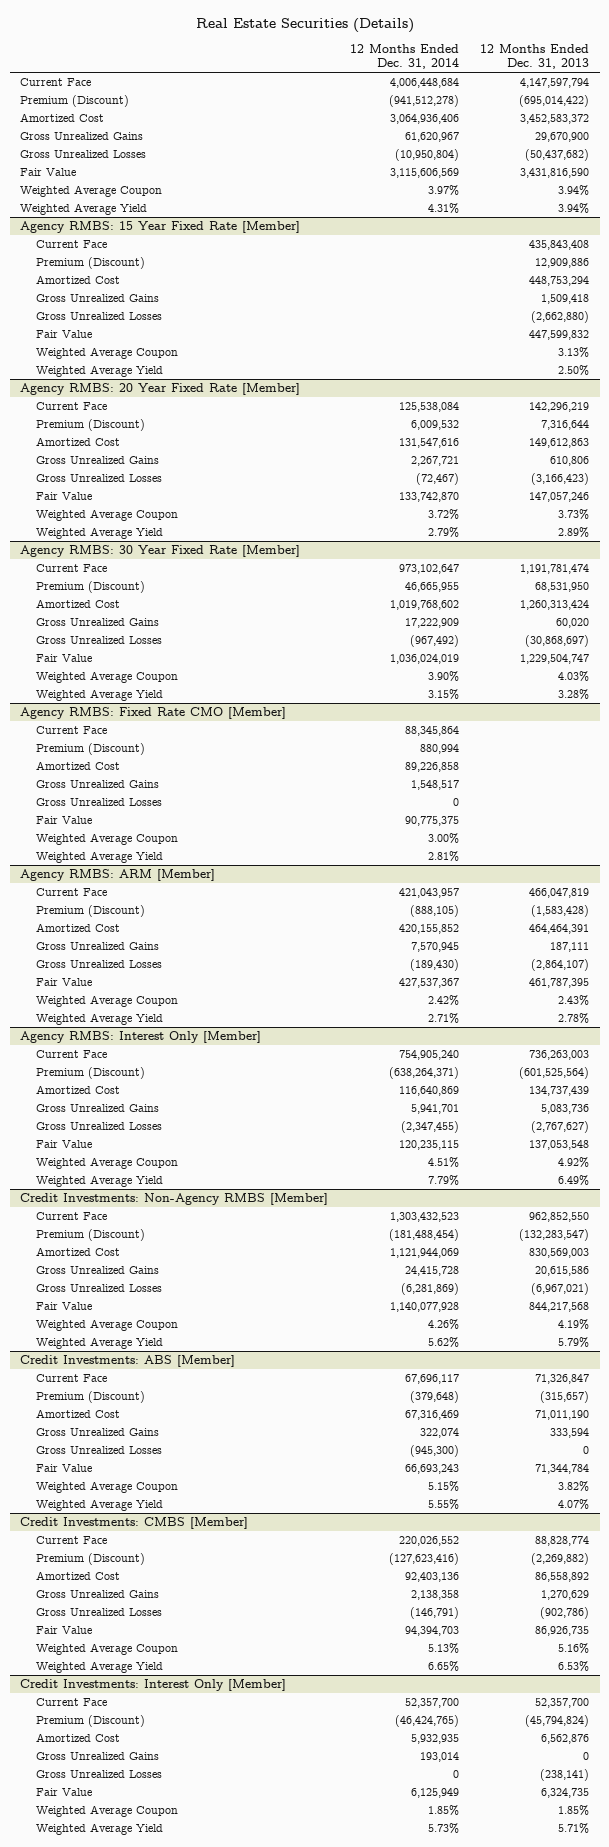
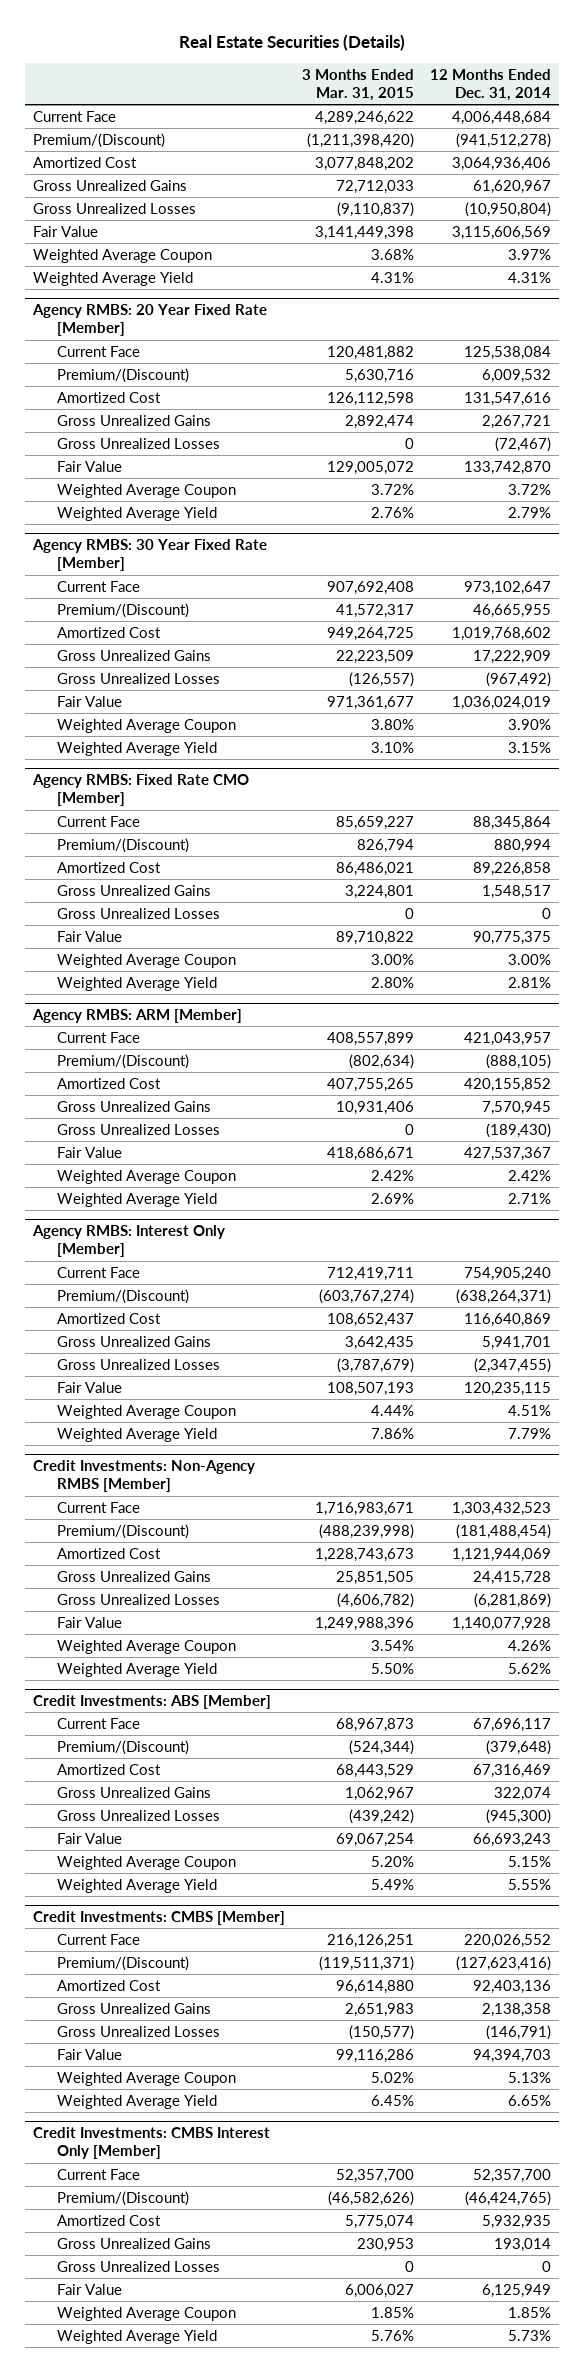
[480,44,590,70] 12 Months Ended Dec. 31, 2013 -> none
none -> [301,68,414,102] 3 Months Ended Mar. 31, 2015
[20,95,130,108] Premium (Discount) -> [33,132,166,148] Premium/(Discount)
[20,221,301,234] Agency RMBS: 15 Year Fixed Rate [Member] -> none
[35,240,107,249] Current Face -> none
[35,257,145,270] Premium (Discount) -> none
[35,275,120,285] Amortized Cost -> none
[35,294,159,303] Gross Unrealized Gains -> none
[35,312,162,321] Gross Unrealized Losses -> none
[35,330,92,339] Fair Value -> none
[35,347,178,360] Weighted Average Coupon -> none
[35,365,163,378] Weighted Average Yield -> none
[35,419,145,432] Premium (Discount) -> [56,367,189,383] Premium/(Discount)
[35,581,145,594] Premium (Discount) -> [56,602,189,618] Premium/(Discount)
[35,743,145,756] Premium (Discount) -> [56,837,189,853] Premium/(Discount)
[35,905,145,918] Premium (Discount) -> [56,1053,189,1069] Premium/(Discount)
[35,1067,145,1080] Premium (Discount) -> [56,1288,189,1304] Premium/(Discount)
[35,1229,145,1242] Premium (Discount) -> [56,1523,189,1539] Premium/(Discount)
[35,1391,145,1404] Premium (Discount) -> [56,1739,189,1755] Premium/(Discount)
[35,1553,145,1566] Premium (Discount) -> [56,1955,189,1971] Premium/(Discount)
[20,1679,287,1692] Credit Investments: Interest Only [Member] -> [33,2127,271,2160] Credit Investments: CMBS Interest Only [Member]
[35,1715,145,1728] Premium (Discount) -> [56,2190,189,2206] Premium/(Discount)

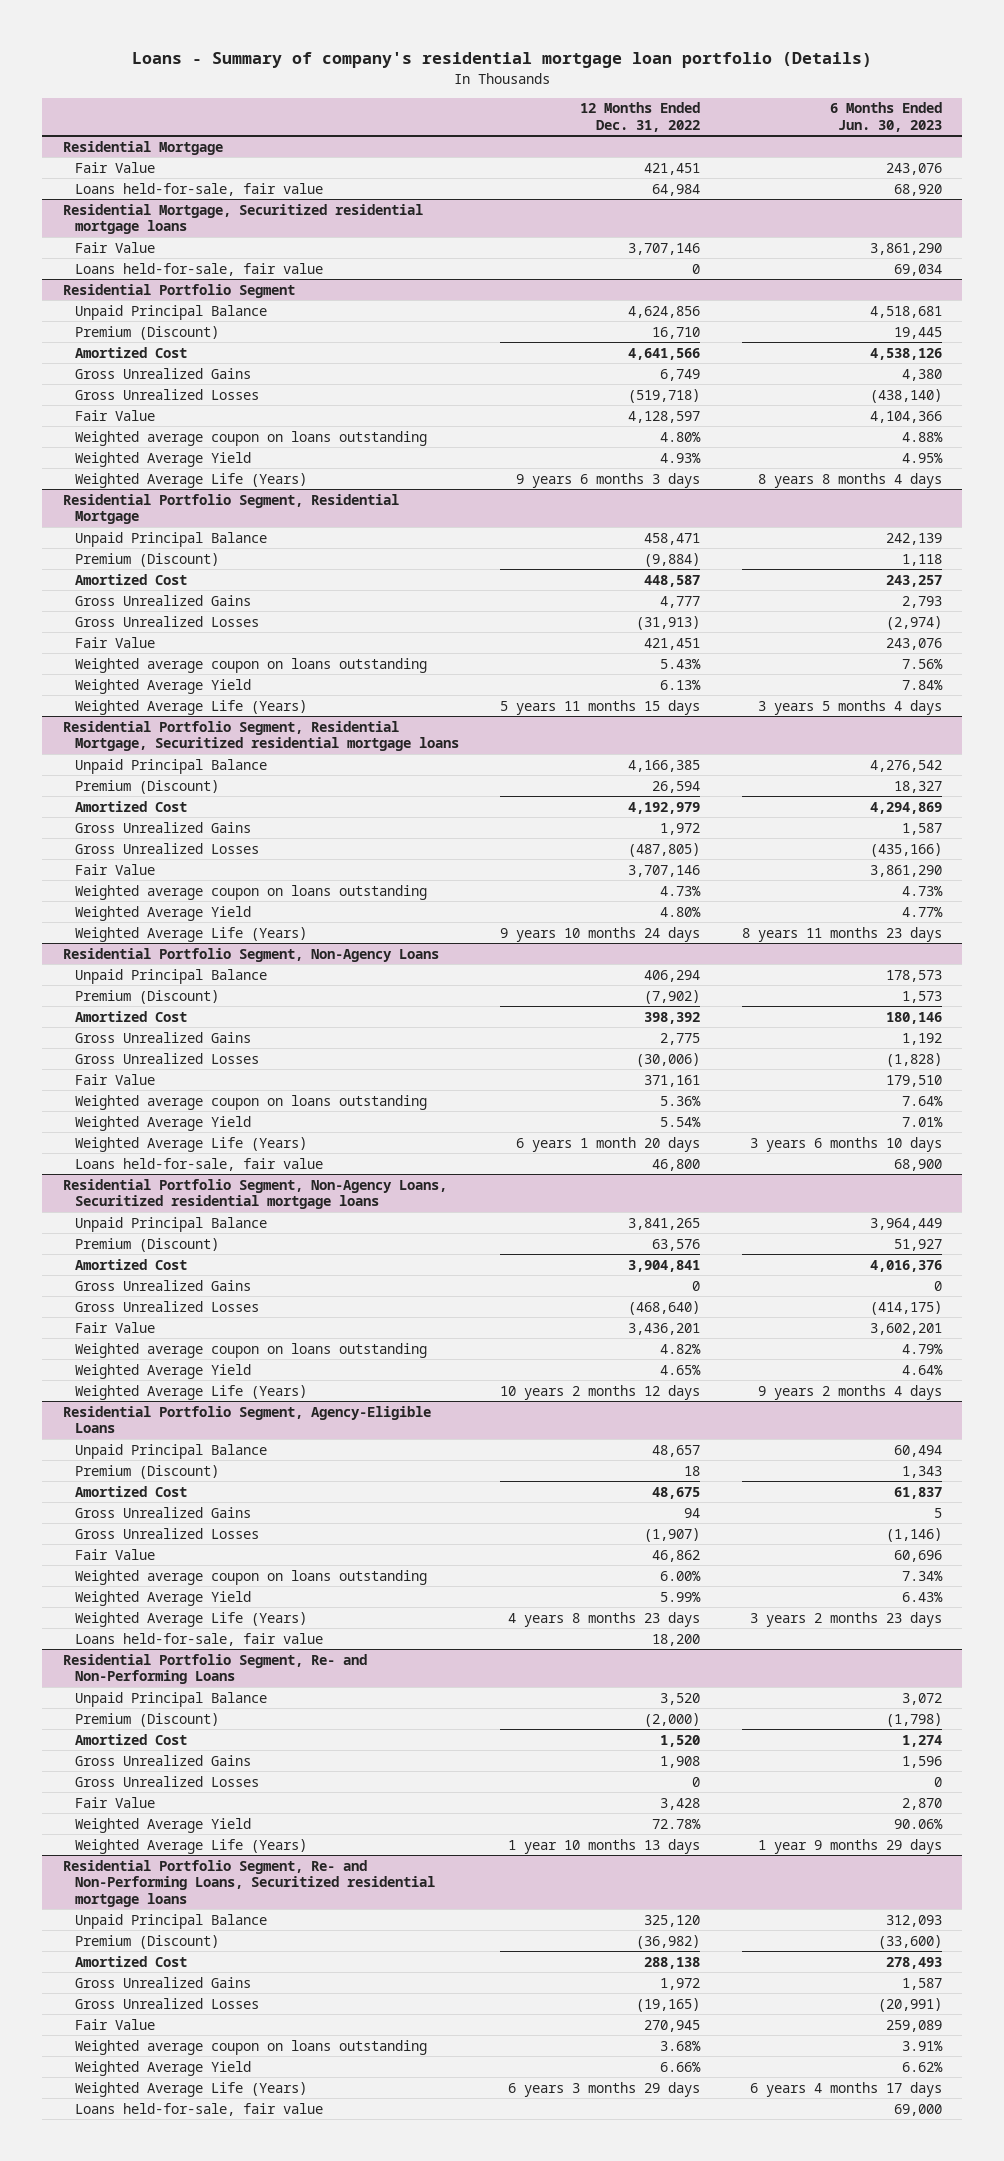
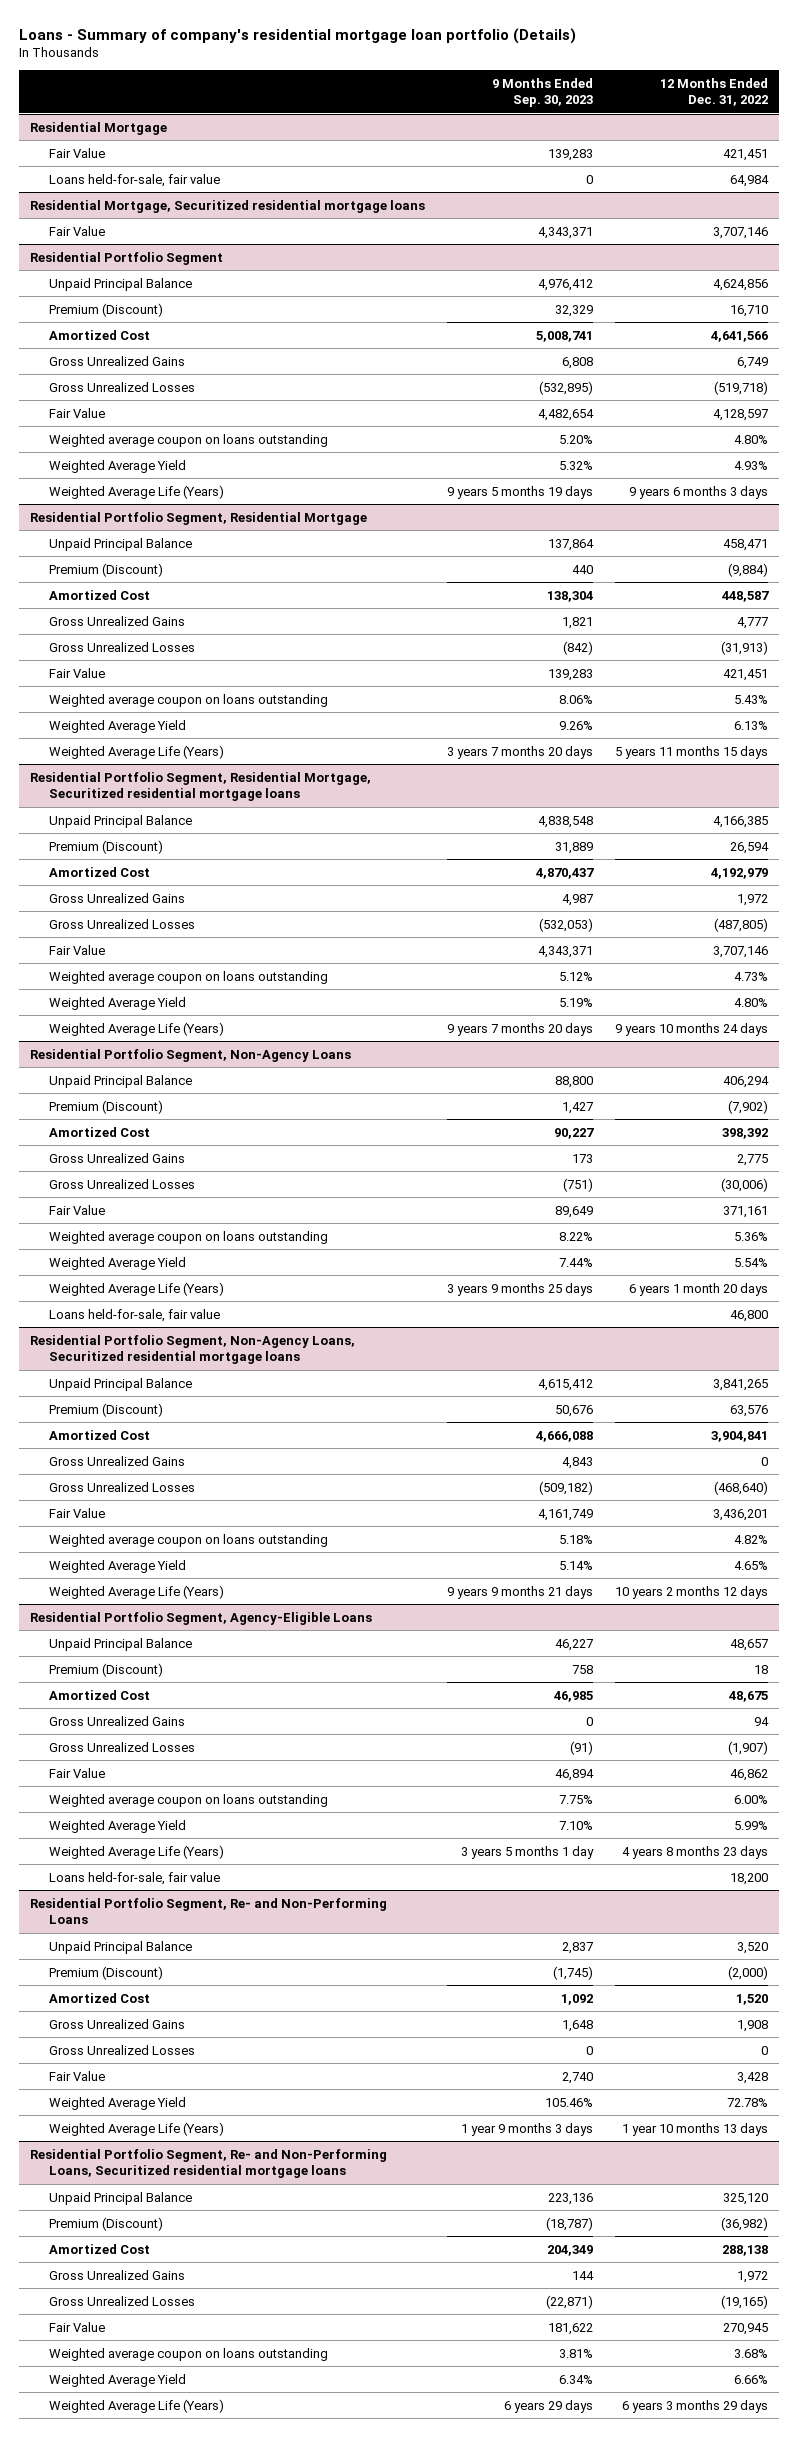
[829,102,942,132] 6 Months Ended Jun. 30, 2023 -> none
none -> [492,78,594,108] 9 Months Ended Sep. 30, 2023
[75,262,324,276] Loans held-for-sale, fair value -> none
[75,2102,324,2116] Loans held-for-sale, fair value -> none

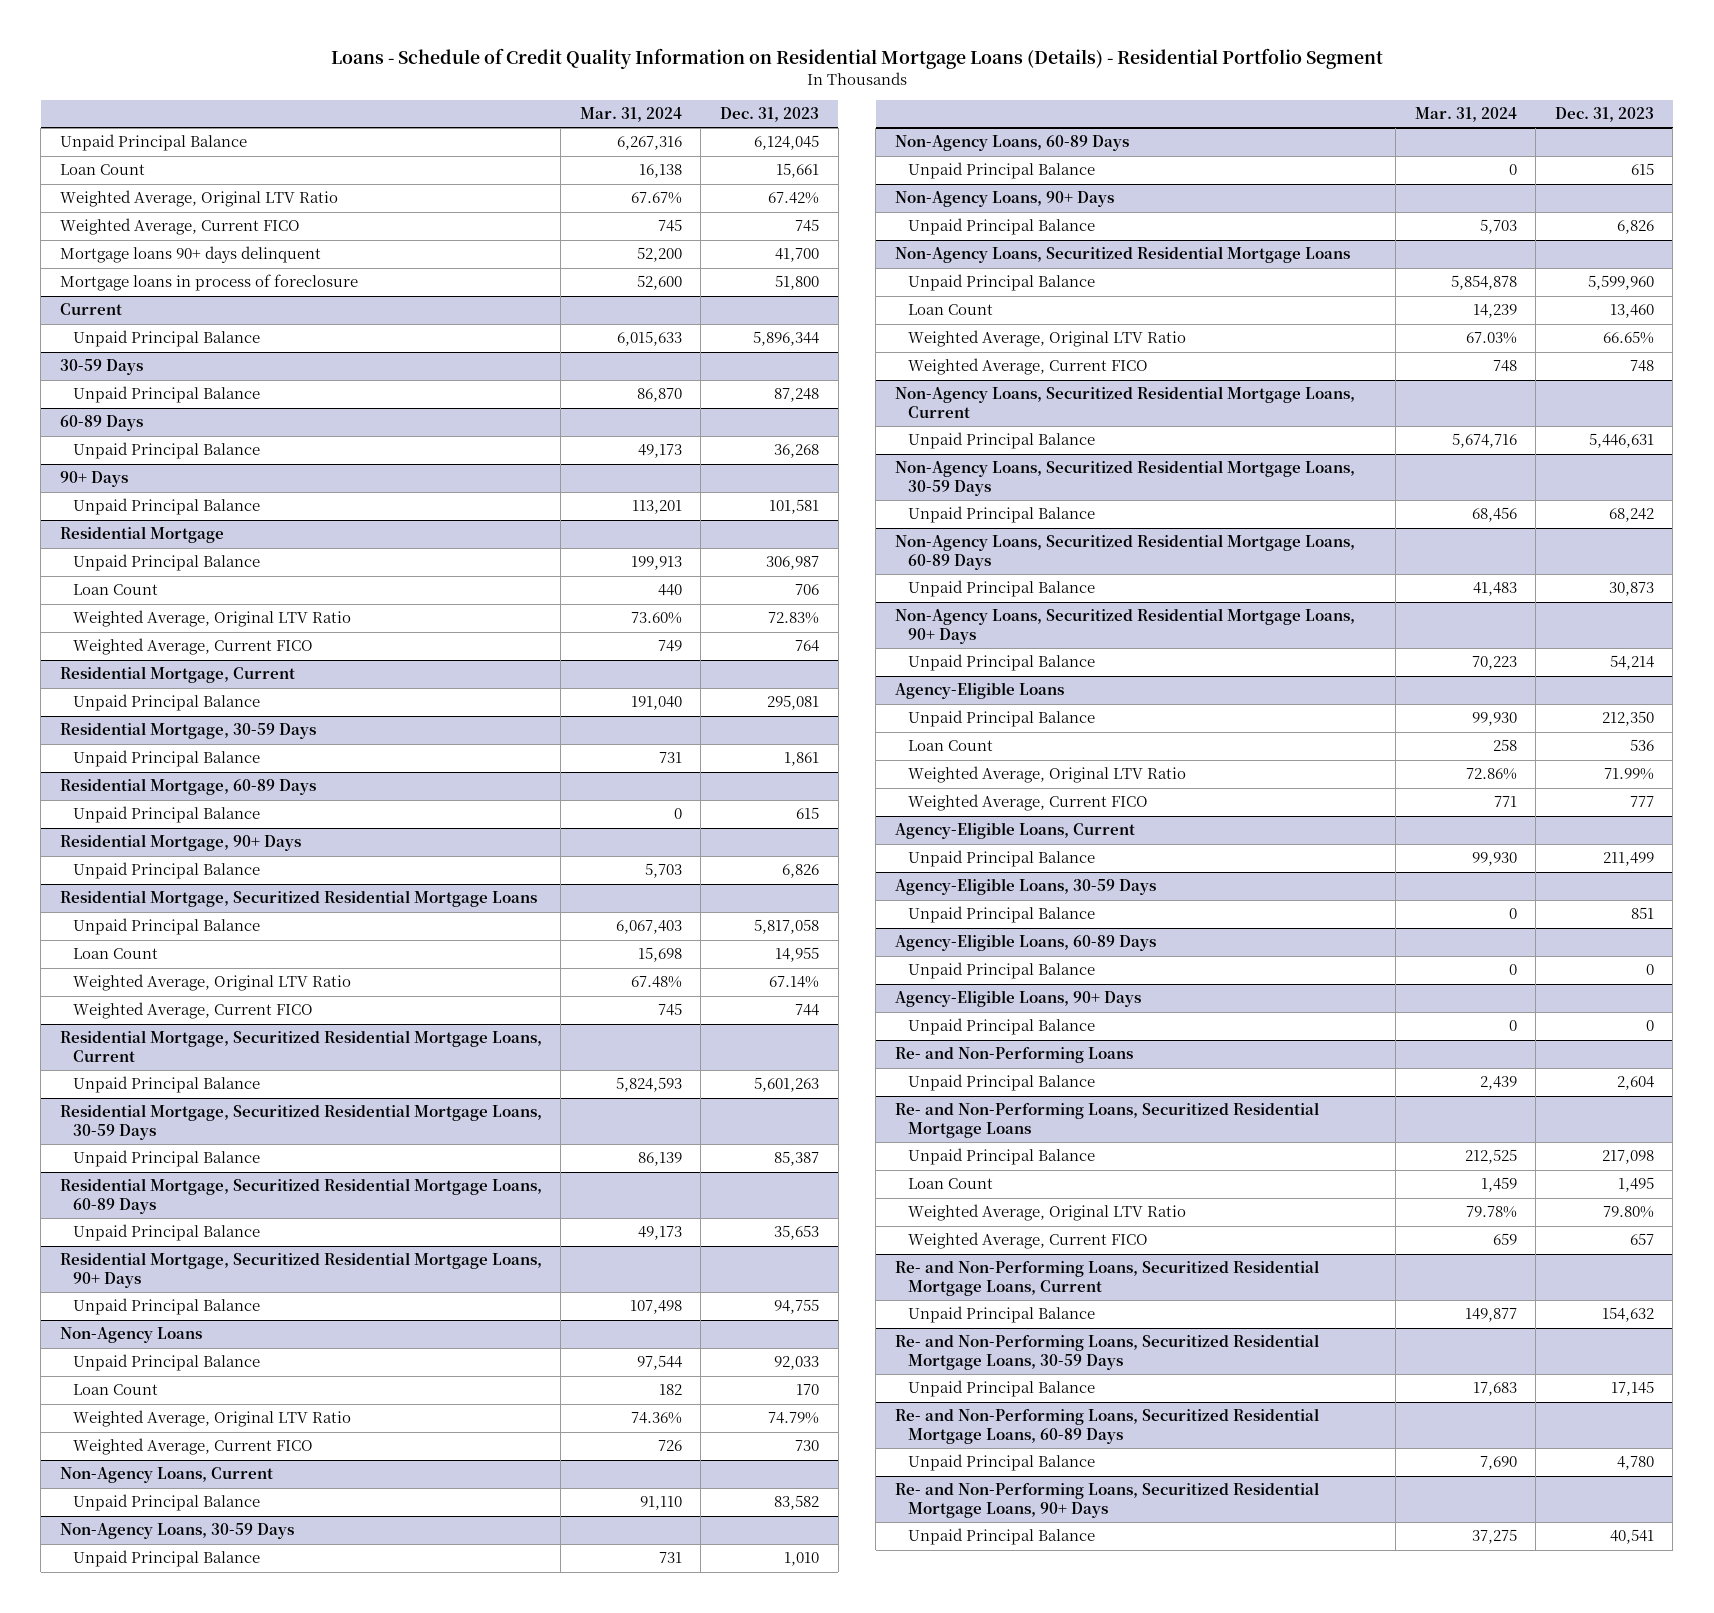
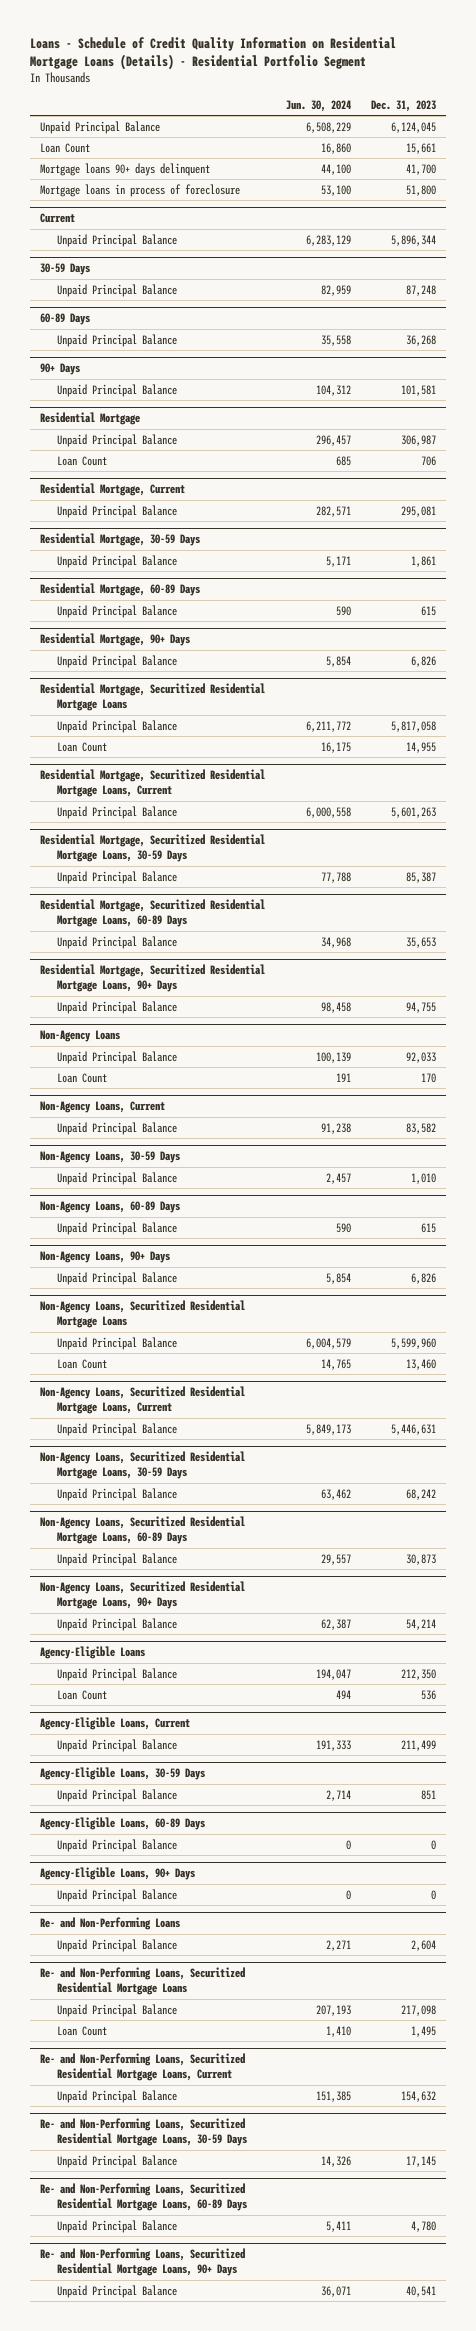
[579,107,682,123] Mar. 31, 2024 -> none
none -> [285,99,351,112] Jun. 30, 2024
[59,190,338,208] Weighted Average, Original LTV Ratio -> none
[59,218,300,236] Weighted Average, Current FICO -> none
[73,610,352,628] Weighted Average, Original LTV Ratio -> none
[73,638,314,656] Weighted Average, Current FICO -> none
[73,974,352,992] Weighted Average, Original LTV Ratio -> none
[73,1002,314,1020] Weighted Average, Current FICO -> none
[73,1410,352,1428] Weighted Average, Original LTV Ratio -> none
[73,1438,314,1456] Weighted Average, Current FICO -> none
[908,330,1187,348] Weighted Average, Original LTV Ratio -> none
[908,358,1149,376] Weighted Average, Current FICO -> none
[908,766,1187,784] Weighted Average, Original LTV Ratio -> none
[908,794,1149,812] Weighted Average, Current FICO -> none
[908,1204,1187,1222] Weighted Average, Original LTV Ratio -> none
[908,1232,1149,1250] Weighted Average, Current FICO -> none

